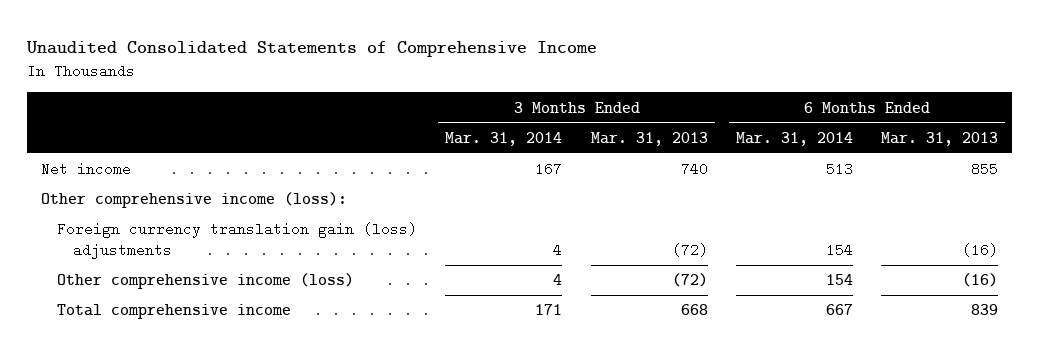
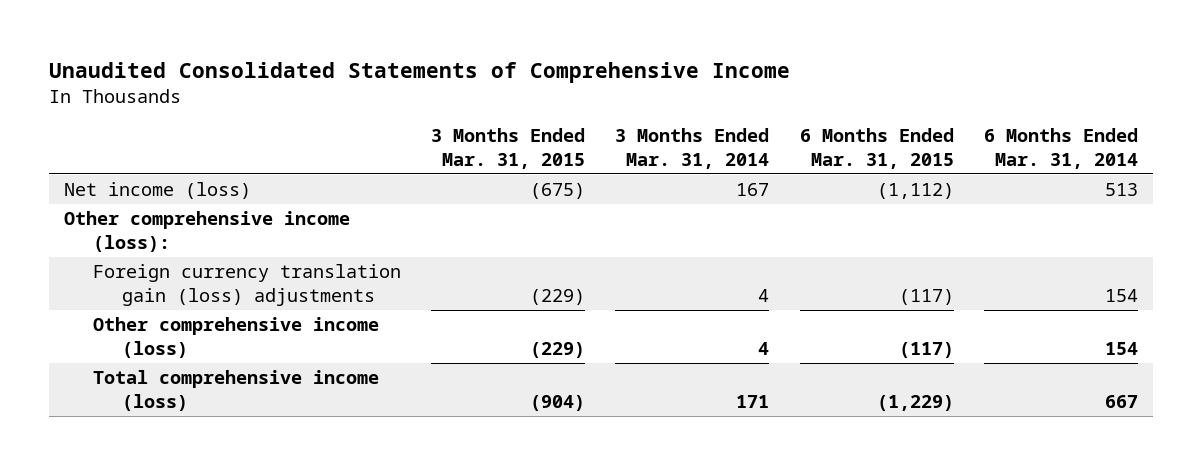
[590,131,708,146] Mar. 31, 2013 -> none
[881,131,999,146] Mar. 31, 2013 -> none
none -> [431,127,586,169] 3 Months Ended Mar. 31, 2015
none -> [799,127,954,169] 6 Months Ended Mar. 31, 2015
[41,162,132,177] Net income -> [64,181,252,199] Net income (loss)
[57,304,292,320] Total comprehensive income -> [92,369,379,411] Total comprehensive income (loss)

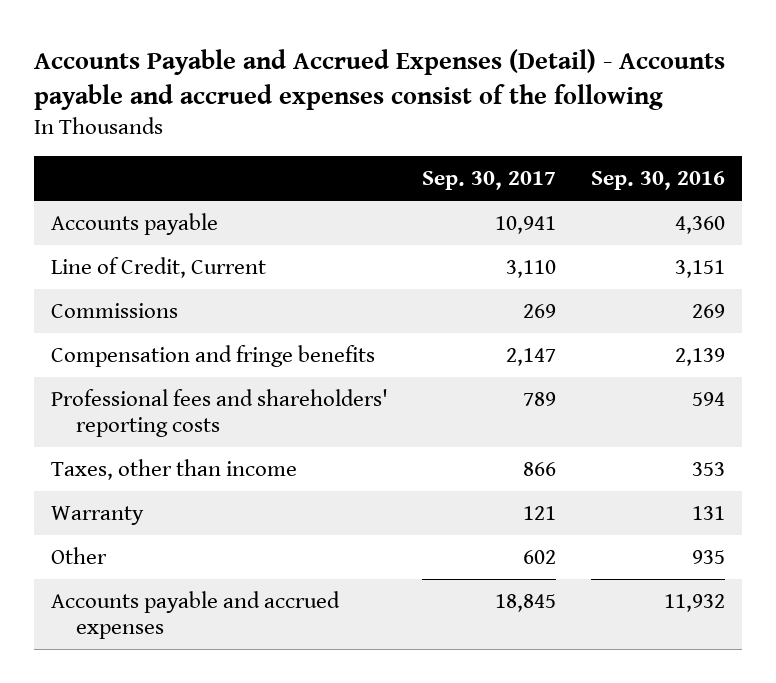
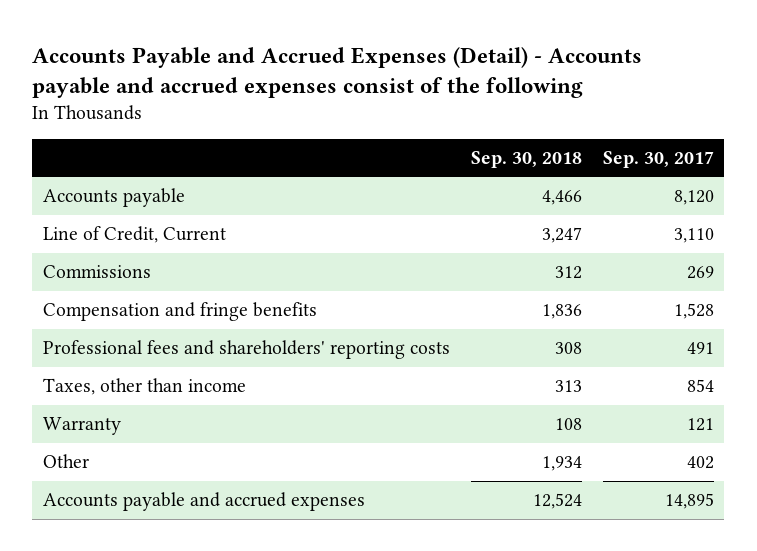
[590,171,725,191] Sep. 30, 2016 -> none
none -> [470,150,582,168] Sep. 30, 2018
[495,215,557,234] 10,941 -> [673,190,714,206] 8,120
[506,347,557,366] 2,147 -> [673,303,714,320] 1,528
[523,391,557,406] 789 -> [686,342,714,355] 491
[523,461,557,476] 866 -> [686,379,714,393] 854
[523,549,557,564] 602 -> [686,456,714,470] 402
[495,593,557,612] 18,845 -> [664,493,714,510] 14,895

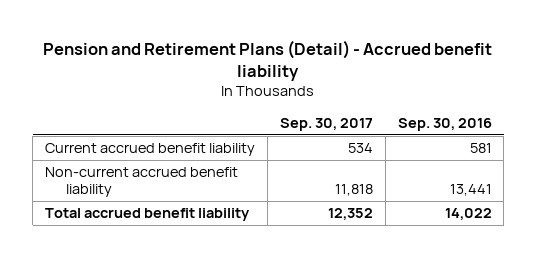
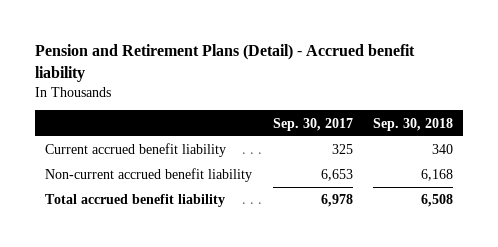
[397,117,492,131] Sep. 30, 2016 -> none
none -> [373,117,454,131] Sep. 30, 2018
[347,143,373,154] 534 -> [331,144,353,155] 325
[334,183,373,196] 11,818 -> [320,169,353,182] 6,653
[327,208,373,221] 12,352 -> [320,194,353,208] 6,978

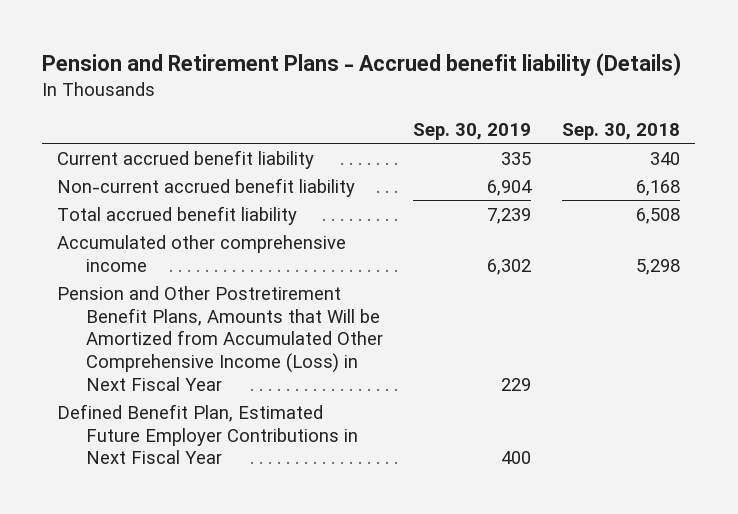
[34,44,415,82] Pension and Retirement Plans (Detail) - Accrued benefit liability -> [42,53,682,77] Pension and Retirement Plans - Accrued benefit liability (Details)
[272,117,353,131] Sep. 30, 2017 -> none
none -> [413,122,532,140] Sep. 30, 2019
none -> [57,234,347,272] Accumulated other comprehensive income
none -> [57,285,383,392] Pension and Other Postretirement Benefit Plans, Amounts that Will be Amortized from Accumulated Other Comprehensive Income (Loss) in Next Fiscal Year
none -> [57,403,358,465] Defined Benefit Plan, Estimated Future Employer Contributions in Next Fiscal Year

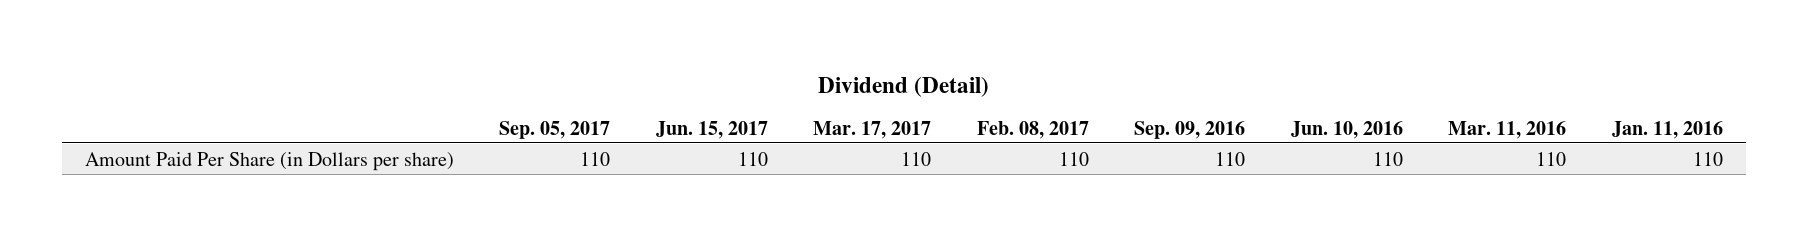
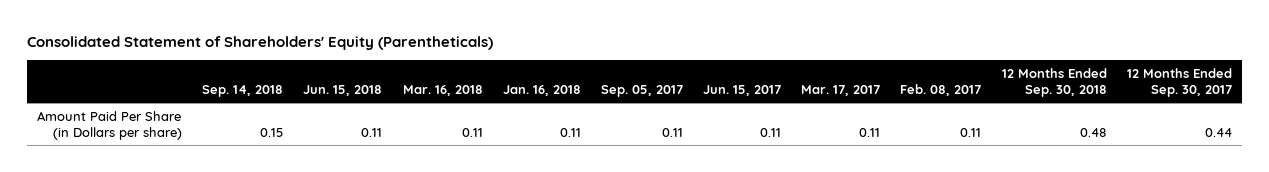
[817,76,989,97] Dividend (Detail) -> [26,36,493,51] Consolidated Statement of Shareholders' Equity (Parentheticals)
[1134,120,1246,139] Sep. 09, 2016 -> none
[1290,120,1403,139] Jun. 10, 2016 -> none
[1448,120,1567,139] Mar. 11, 2016 -> none
[1612,120,1724,139] Jan. 11, 2016 -> none
none -> [202,84,284,97] Sep. 14, 2018
none -> [303,84,383,96] Jun. 15, 2018
none -> [402,84,483,96] Mar. 16, 2018
none -> [502,84,581,96] Jan. 16, 2018
none -> [1001,67,1107,97] 12 Months Ended Sep. 30, 2018
none -> [1126,67,1232,97] 12 Months Ended Sep. 30, 2017
[580,151,611,166] 110 -> [661,127,683,137] 0.11
[737,151,768,166] 110 -> [760,127,782,137] 0.11
[901,151,932,166] 110 -> [859,127,881,137] 0.11
[1058,151,1089,166] 110 -> [960,127,982,137] 0.11

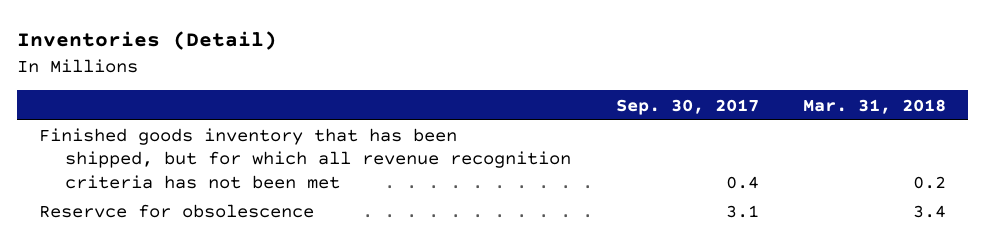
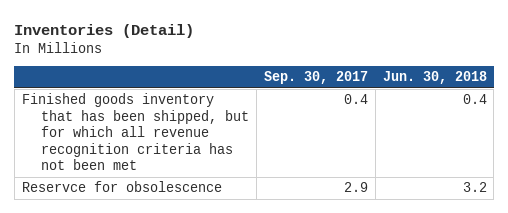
[802,98,946,114] Mar. 31, 2018 -> none
none -> [382,71,487,85] Jun. 30, 2018
[725,205,759,219] 3.1 -> [344,182,369,193] 2.9

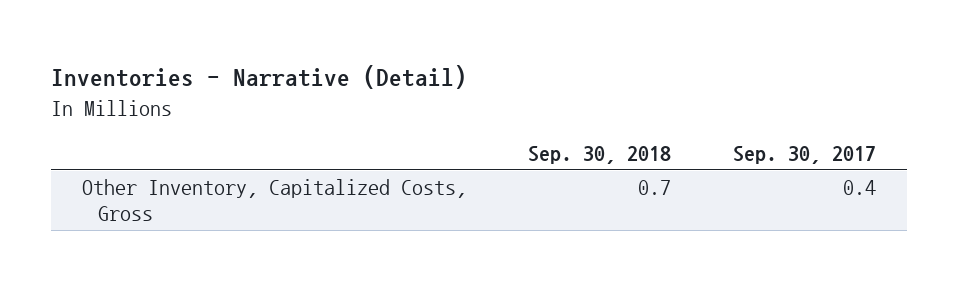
[14,23,195,38] Inventories (Detail) -> [51,65,468,90] Inventories - Narrative (Detail)
[382,71,487,85] Jun. 30, 2018 -> none
none -> [528,146,672,165] Sep. 30, 2018
[21,181,222,193] Reservce for obsolescence -> none
[21,93,250,171] Finished goods inventory that has been shipped, but for which all revenue recognition criteria has not been met -> [82,179,468,222] Other Inventory, Capitalized Costs, Gross

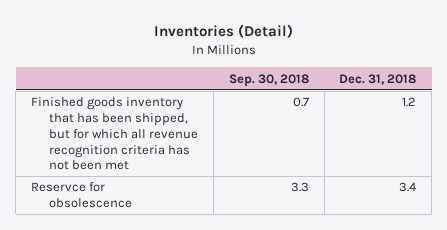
[51,65,468,90] Inventories - Narrative (Detail) -> [153,24,293,39] Inventories (Detail)
[732,146,876,165] Sep. 30, 2017 -> none
none -> [339,73,417,85] Dec. 31, 2018
[82,179,468,222] Other Inventory, Capitalized Costs, Gross -> [30,97,198,171] Finished goods inventory that has been shipped, but for which all revenue recognition criteria has not been met
none -> [30,182,132,209] Reservce for obsolescence

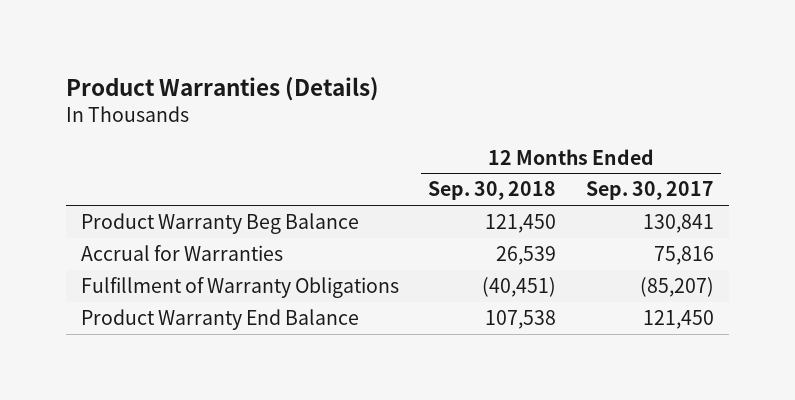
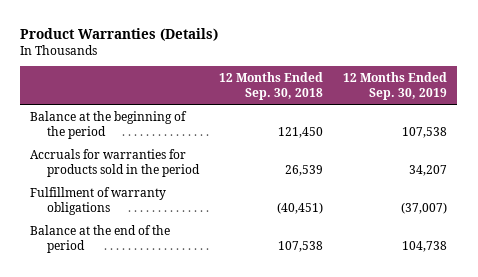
[586,181,715,201] Sep. 30, 2017 -> none
none -> [343,72,448,101] 12 Months Ended Sep. 30, 2019
[80,212,359,234] Product Warranty Beg Balance -> [30,110,188,139] Balance at the beginning of the period
[80,244,283,261] Accrual for Warranties -> [30,148,200,177] Accruals for warranties for products sold in the period
[80,276,399,298] Fulfillment of Warranty Obligations -> [30,186,167,215] Fulfillment of warranty obligations
[80,308,359,330] Product Warranty End Balance -> [30,224,171,253] Balance at the end of the period

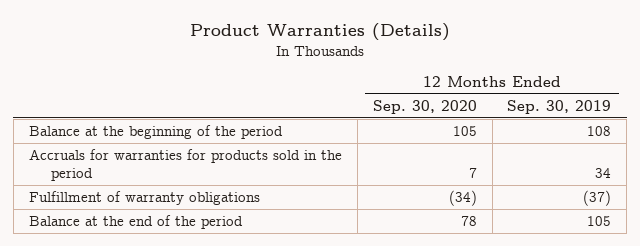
[218,72,323,101] 12 Months Ended Sep. 30, 2018 -> none
none -> [372,99,477,114] Sep. 30, 2020
[402,126,448,138] 107,538 -> [587,125,612,136] 108
[409,164,448,176] 34,207 -> [595,168,612,179] 34
[401,201,448,214] (37,007) -> [583,189,612,206] (37)
[402,240,448,252] 104,738 -> [587,215,612,226] 105

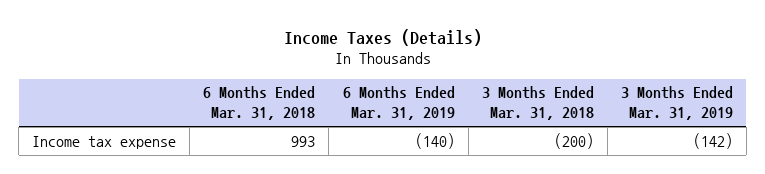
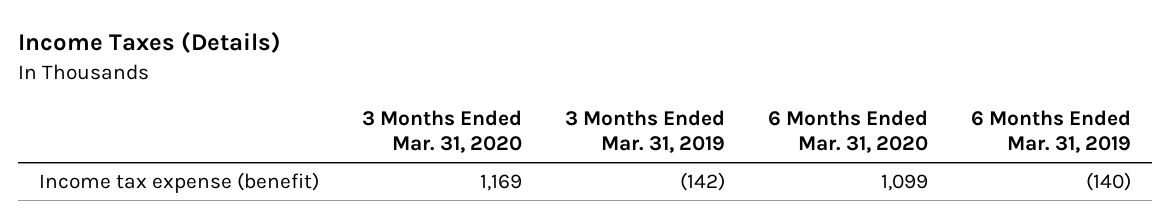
[203,86,316,121] 6 Months Ended Mar. 31, 2018 -> none
[481,86,594,121] 3 Months Ended Mar. 31, 2018 -> none
none -> [362,109,523,154] 3 Months Ended Mar. 31, 2020
none -> [767,109,928,154] 6 Months Ended Mar. 31, 2020
[32,135,177,149] Income tax expense -> [39,172,320,194] Income tax expense (benefit)

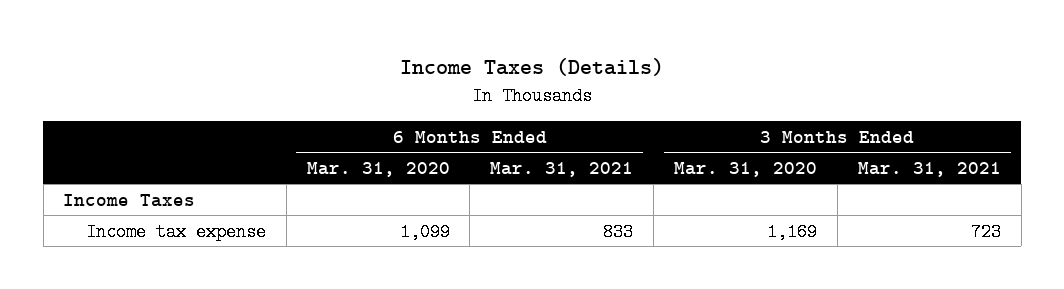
[565,109,726,154] 3 Months Ended Mar. 31, 2019 -> none
[970,109,1131,154] 6 Months Ended Mar. 31, 2019 -> none
none -> [490,162,634,178] Mar. 31, 2021
none -> [857,162,1001,178] Mar. 31, 2021
none -> [63,193,196,207] Income Taxes
[39,172,320,194] Income tax expense (benefit) -> [85,222,266,241] Income tax expense

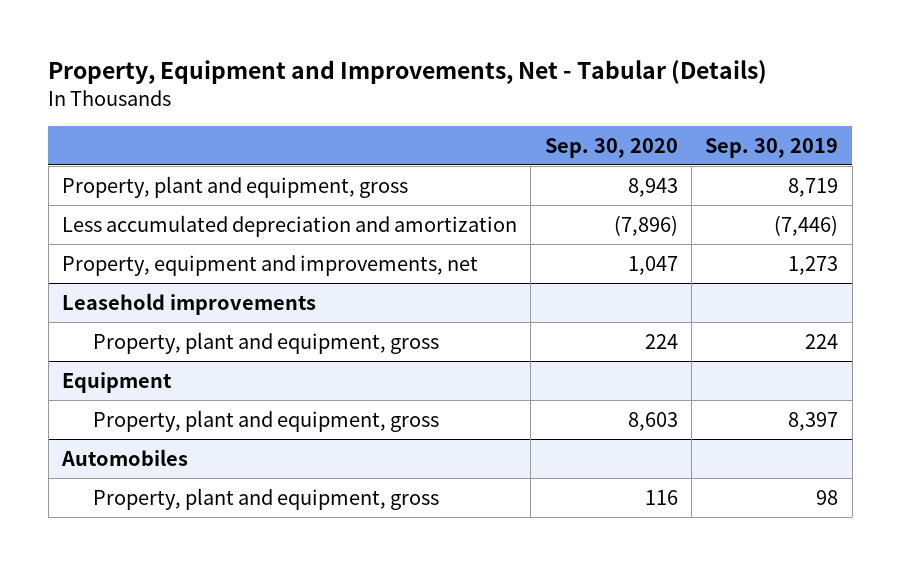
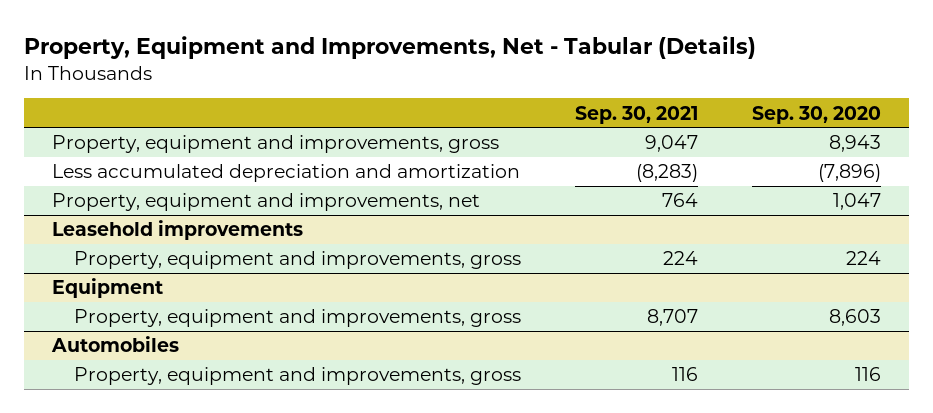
[705,137,839,158] Sep. 30, 2019 -> none
none -> [575,105,699,124] Sep. 30, 2021
[62,175,409,198] Property, plant and equipment, gross -> [51,135,499,154] Property, equipment and improvements, gross
[92,331,439,354] Property, plant and equipment, gross -> [73,251,521,270] Property, equipment and improvements, gross
[92,409,439,432] Property, plant and equipment, gross -> [73,309,521,328] Property, equipment and improvements, gross
[92,487,439,510] Property, plant and equipment, gross -> [73,367,521,386] Property, equipment and improvements, gross

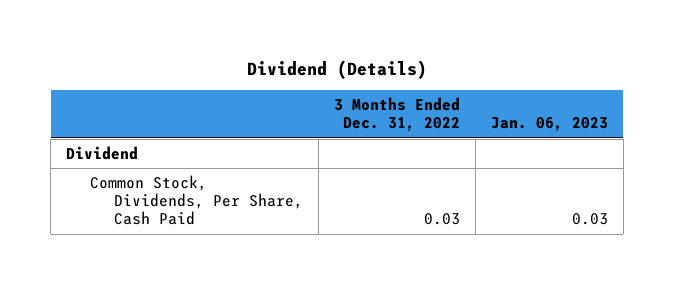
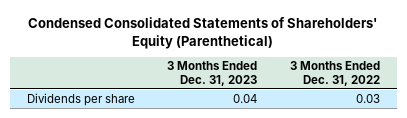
[247,59,428,79] Dividend (Details) -> [28,17,378,49] Condensed Consolidated Statements of Shareholders' Equity (Parenthetical)
[490,117,608,132] Jan. 06, 2023 -> none
none -> [167,61,258,87] 3 Months Ended Dec. 31, 2023
[66,146,139,161] Dividend -> none
[90,175,304,226] Common Stock, Dividends, Per Share, Cash Paid -> [26,92,135,106] Dividends per share

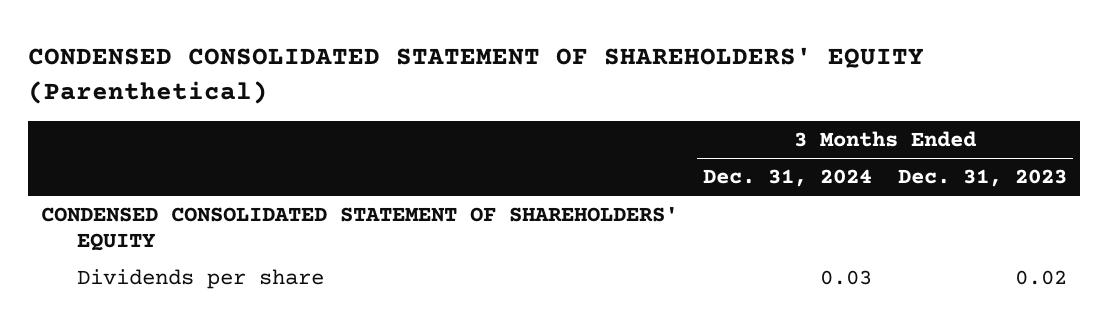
[28,17,378,49] Condensed Consolidated Statements of Shareholders' Equity (Parenthetical) -> [28,46,925,104] CONDENSED CONSOLIDATED STATEMENT OF SHAREHOLDERS' EQUITY (Parenthetical)
[290,61,381,87] 3 Months Ended Dec. 31, 2022 -> none
none -> [703,169,873,188] Dec. 31, 2024
none -> [41,207,679,252] CONDENSED CONSOLIDATED STATEMENT OF SHAREHOLDERS' EQUITY
[233,93,258,103] 0.04 -> [1014,270,1067,286] 0.02

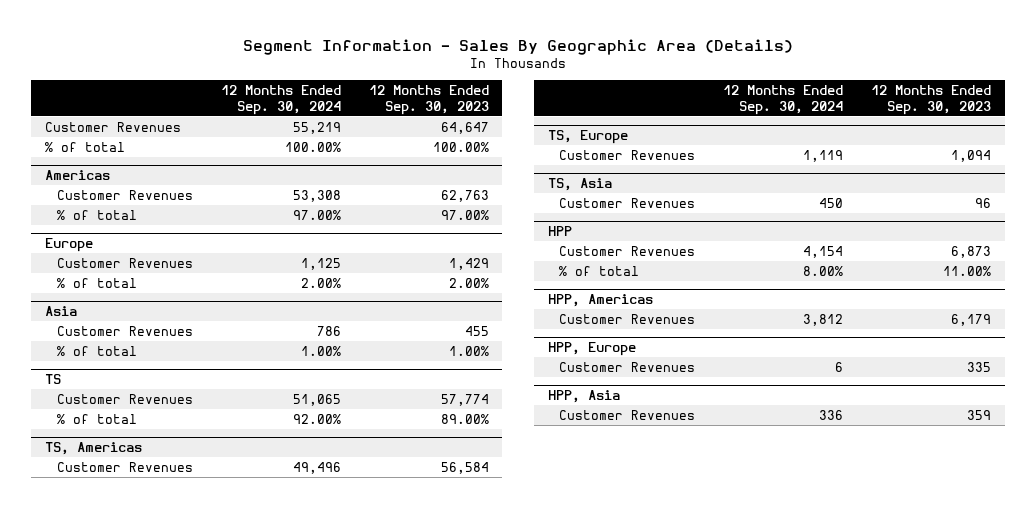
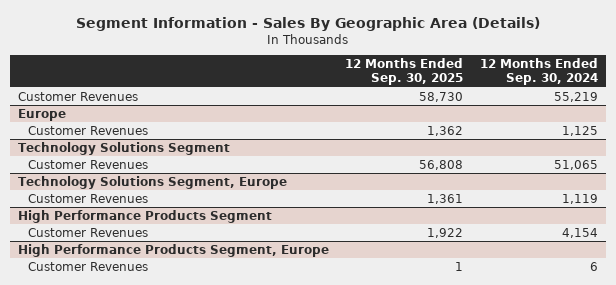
[368,84,489,115] 12 Months Ended Sep. 30, 2023 -> none
none -> [345,58,464,86] 12 Months Ended Sep. 30, 2025
[45,141,126,152] % of total -> none
[45,169,111,180] Americas -> none
[57,189,194,200] Customer Revenues -> none
[57,209,138,220] % of total -> none
[57,277,138,288] % of total -> none
[45,305,78,316] Asia -> none
[57,325,194,336] Customer Revenues -> none
[57,345,138,356] % of total -> none
[45,373,62,384] TS -> [17,141,230,155] Technology Solutions Segment
[57,413,138,424] % of total -> none
[45,441,143,455] TS, Americas -> none
[57,461,194,472] Customer Revenues -> none
[547,129,628,144] TS, Europe -> none
none -> [17,175,287,189] Technology Solutions Segment, Europe
[547,177,612,191] TS, Asia -> none
[559,197,696,208] Customer Revenues -> none
[547,225,572,236] HPP -> [17,209,272,223] High Performance Products Segment
[559,265,640,276] % of total -> none
[547,293,653,307] HPP, Americas -> none
[559,313,696,324] Customer Revenues -> none
[547,341,636,356] HPP, Europe -> none
none -> [17,243,329,257] High Performance Products Segment, Europe
[547,389,620,403] HPP, Asia -> none
[559,409,696,420] Customer Revenues -> none

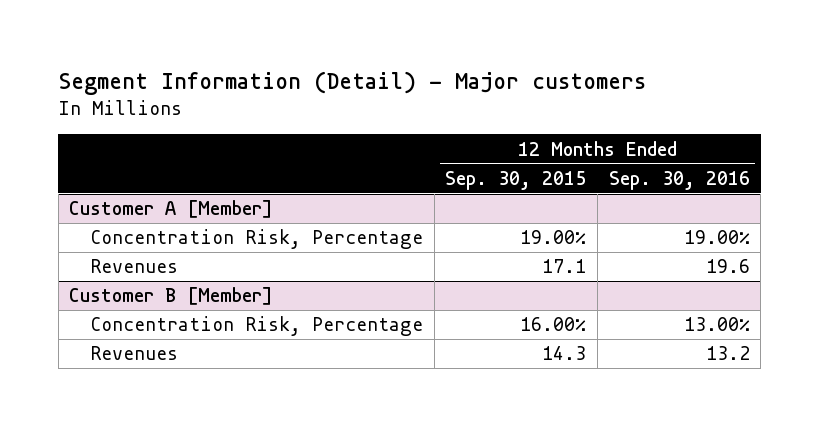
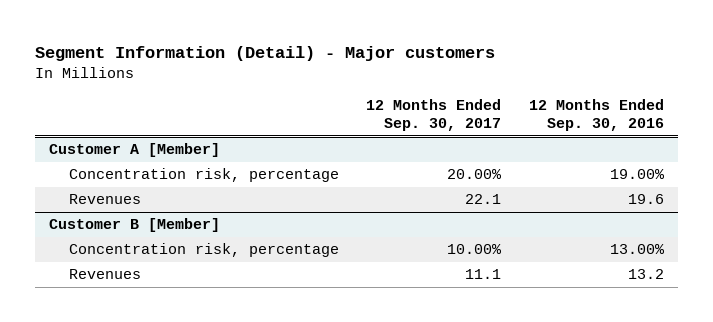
[445,170,587,190] Sep. 30, 2015 -> none
none -> [366,98,502,132] 12 Months Ended Sep. 30, 2017
[90,229,424,250] Concentration Risk, Percentage -> [68,168,339,183] Concentration risk, percentage
[90,316,424,337] Concentration Risk, Percentage -> [68,243,339,258] Concentration risk, percentage

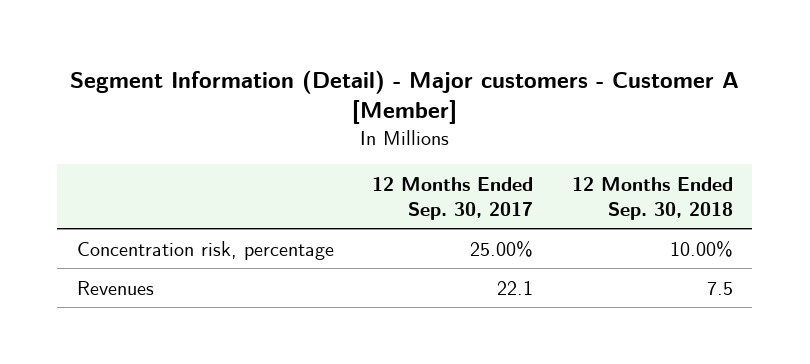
[34,45,495,61] Segment Information (Detail) - Major customers -> [69,69,739,125] Segment Information (Detail) - Major customers - Customer A [Member]
[528,98,664,132] 12 Months Ended Sep. 30, 2016 -> none
none -> [572,176,734,220] 12 Months Ended Sep. 30, 2018
[48,143,220,158] Customer A [Member] -> none
[447,169,503,180] 20.00% -> [470,240,534,257] 25.00%
[48,218,220,233] Customer B [Member] -> none
[68,243,339,258] Concentration risk, percentage -> none
[68,269,141,280] Revenues -> none

